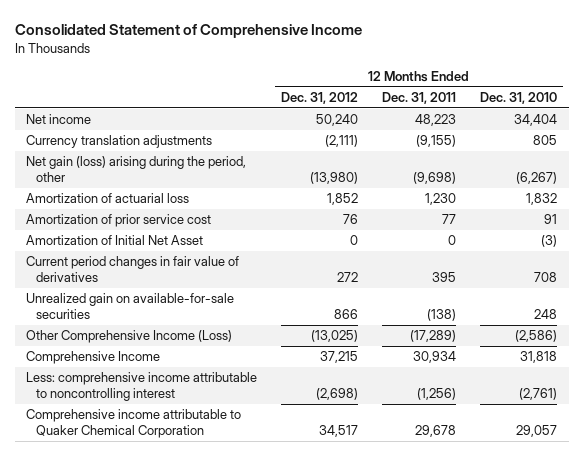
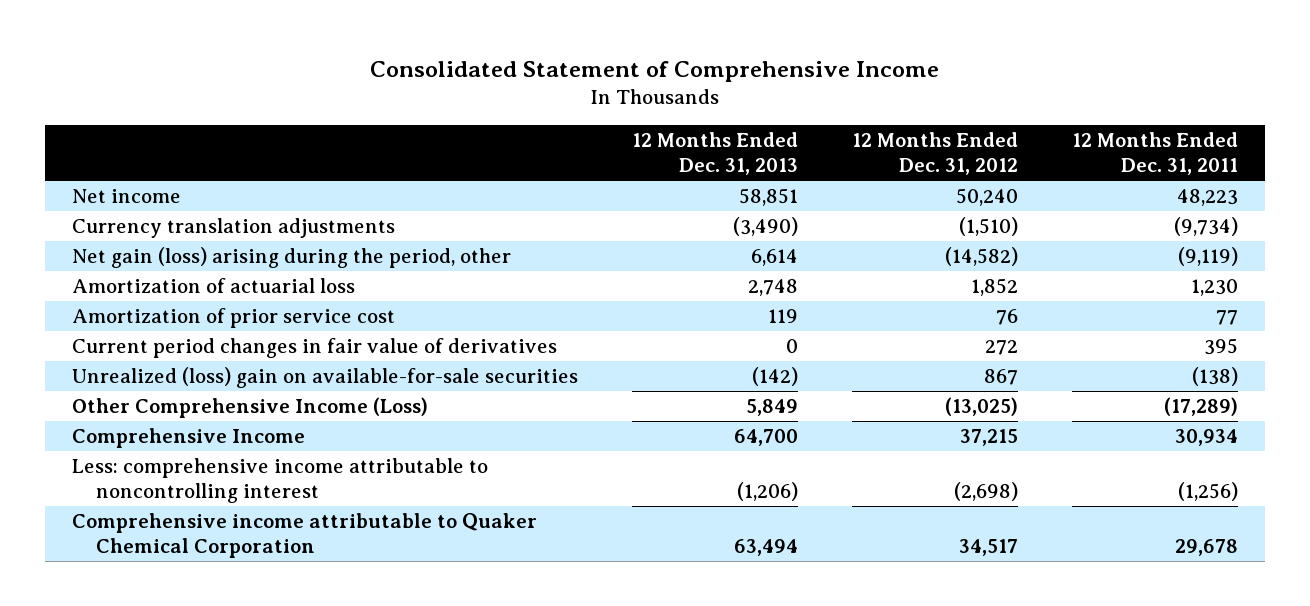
[479,92,557,105] Dec. 31, 2010 -> none
none -> [632,132,799,175] 12 Months Ended Dec. 31, 2013
[325,135,359,148] (2,111) -> [959,217,1019,237] (1,510)
[416,135,457,148] (9,155) -> [1174,217,1239,237] (9,734)
[310,172,359,185] (13,980) -> [945,247,1019,267] (14,582)
[413,172,457,185] (9,698) -> [1178,247,1239,267] (9,119)
[26,235,204,246] Amortization of Initial Net Asset -> none
[26,293,235,320] Unrealized gain on available-for-sale securities -> [72,367,579,389] Unrealized (loss) gain on available-for-sale securities
[334,309,359,320] 866 -> [984,369,1019,386] 867

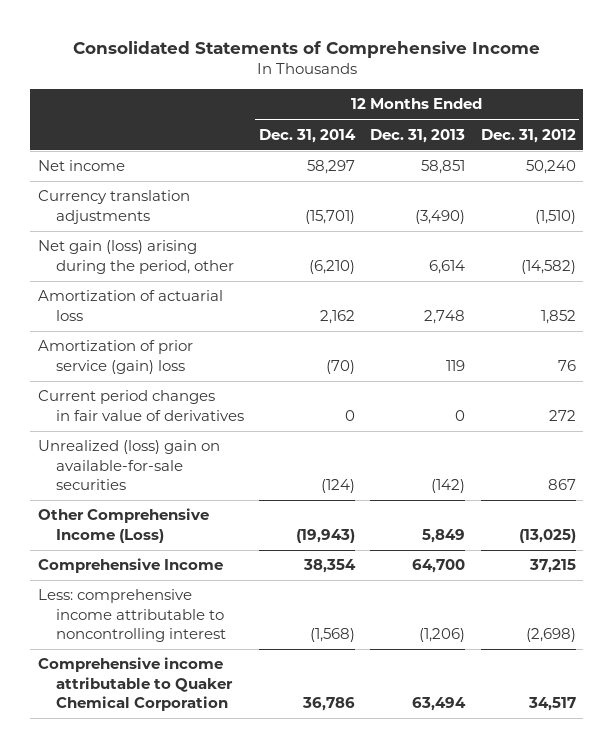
[370,60,940,82] Consolidated Statement of Comprehensive Income -> [72,40,540,58] Consolidated Statements of Comprehensive Income
[1072,132,1239,175] 12 Months Ended Dec. 31, 2011 -> none
none -> [259,128,357,143] Dec. 31, 2014
[72,308,396,329] Amortization of prior service cost -> [38,340,194,374] Amortization of prior service (gain) loss

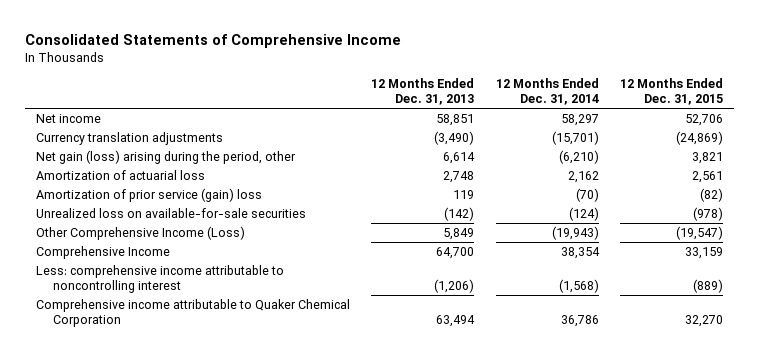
[480,128,576,143] Dec. 31, 2012 -> none
none -> [619,78,723,106] 12 Months Ended Dec. 31, 2015
[38,390,245,421] Current period changes in fair value of derivatives -> none
[38,440,221,490] Unrealized (loss) gain on available-for-sale securities -> [35,207,306,218] Unrealized loss on available-for-sale securities

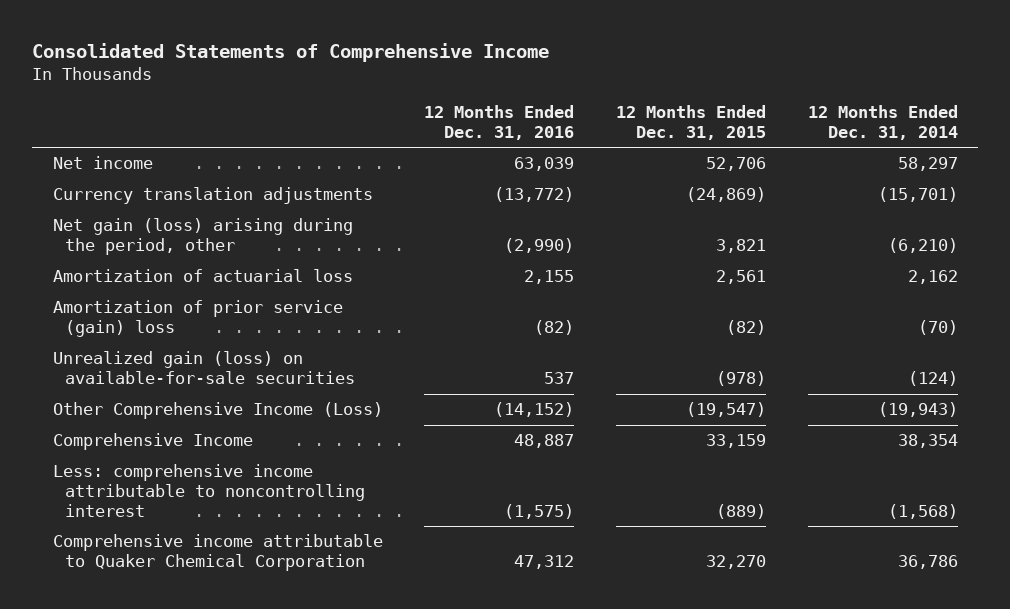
[371,78,475,106] 12 Months Ended Dec. 31, 2013 -> none
none -> [424,105,575,141] 12 Months Ended Dec. 31, 2016
[35,207,306,218] Unrealized loss on available-for-sale securities -> [52,351,356,385] Unrealized gain (loss) on available-for-sale securities

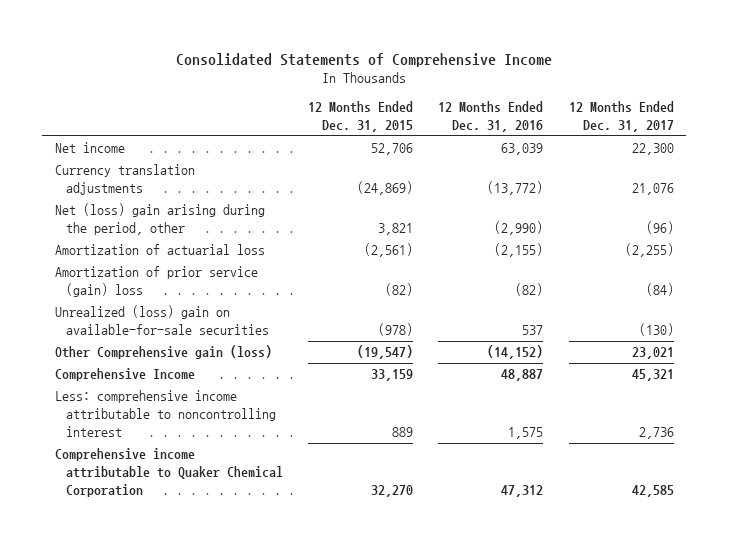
[807,105,958,141] 12 Months Ended Dec. 31, 2014 -> none
none -> [568,101,674,133] 12 Months Ended Dec. 31, 2017
[52,218,353,256] Net gain (loss) arising during the period, other -> [55,203,266,236] Net (loss) gain arising during the period, other
[524,270,575,285] 2,155 -> [494,243,544,258] (2,155)
[715,270,766,285] 2,561 -> [363,243,413,258] (2,561)
[52,351,356,385] Unrealized gain (loss) on available-for-sale securities -> [55,305,269,336] Unrealized (loss) gain on available-for-sale securities
[52,402,383,420] Other Comprehensive Income (Loss) -> [55,345,273,360] Other Comprehensive gain (loss)
[504,504,575,520] (1,575) -> [508,426,544,439] 1,575
[715,504,766,520] (889) -> [391,426,413,437] 889

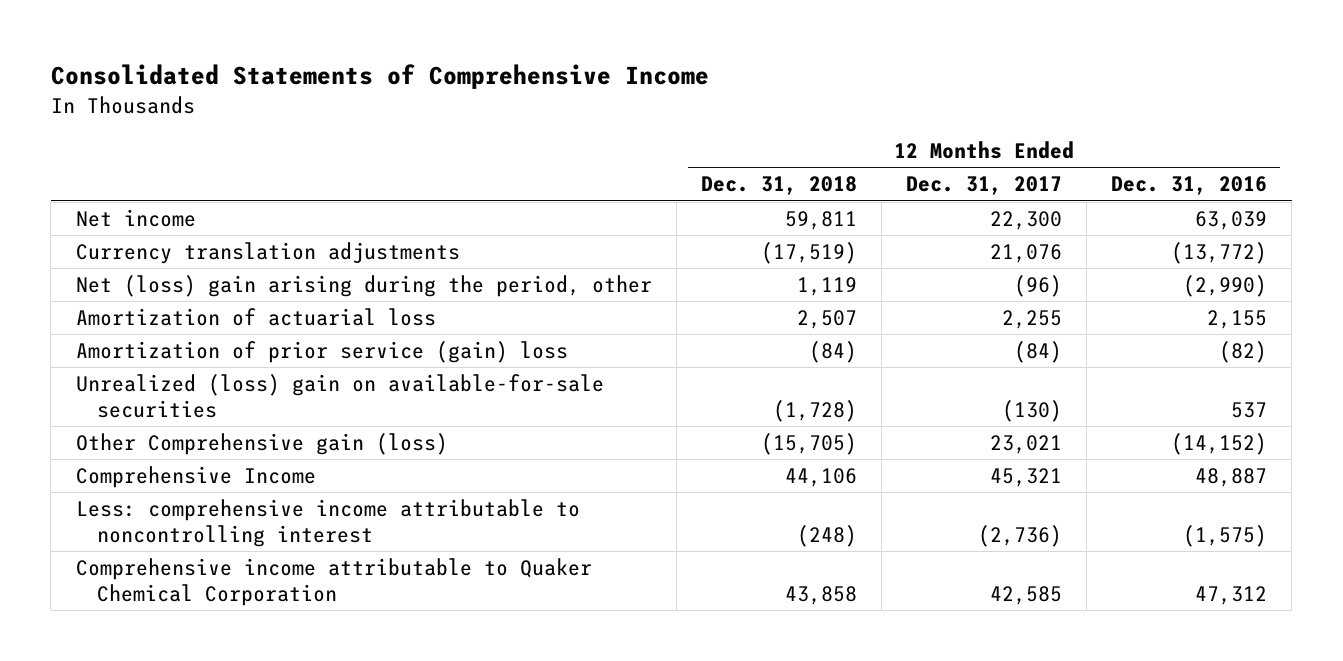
[307,101,413,133] 12 Months Ended Dec. 31, 2015 -> none
none -> [700,176,857,196] Dec. 31, 2018
[494,243,544,258] (2,155) -> [1207,310,1268,330] 2,155
[624,243,674,258] (2,255) -> [1002,310,1063,330] 2,255
[508,426,544,439] 1,575 -> [1183,524,1268,547] (1,575)
[638,426,674,439] 2,736 -> [978,524,1063,547] (2,736)

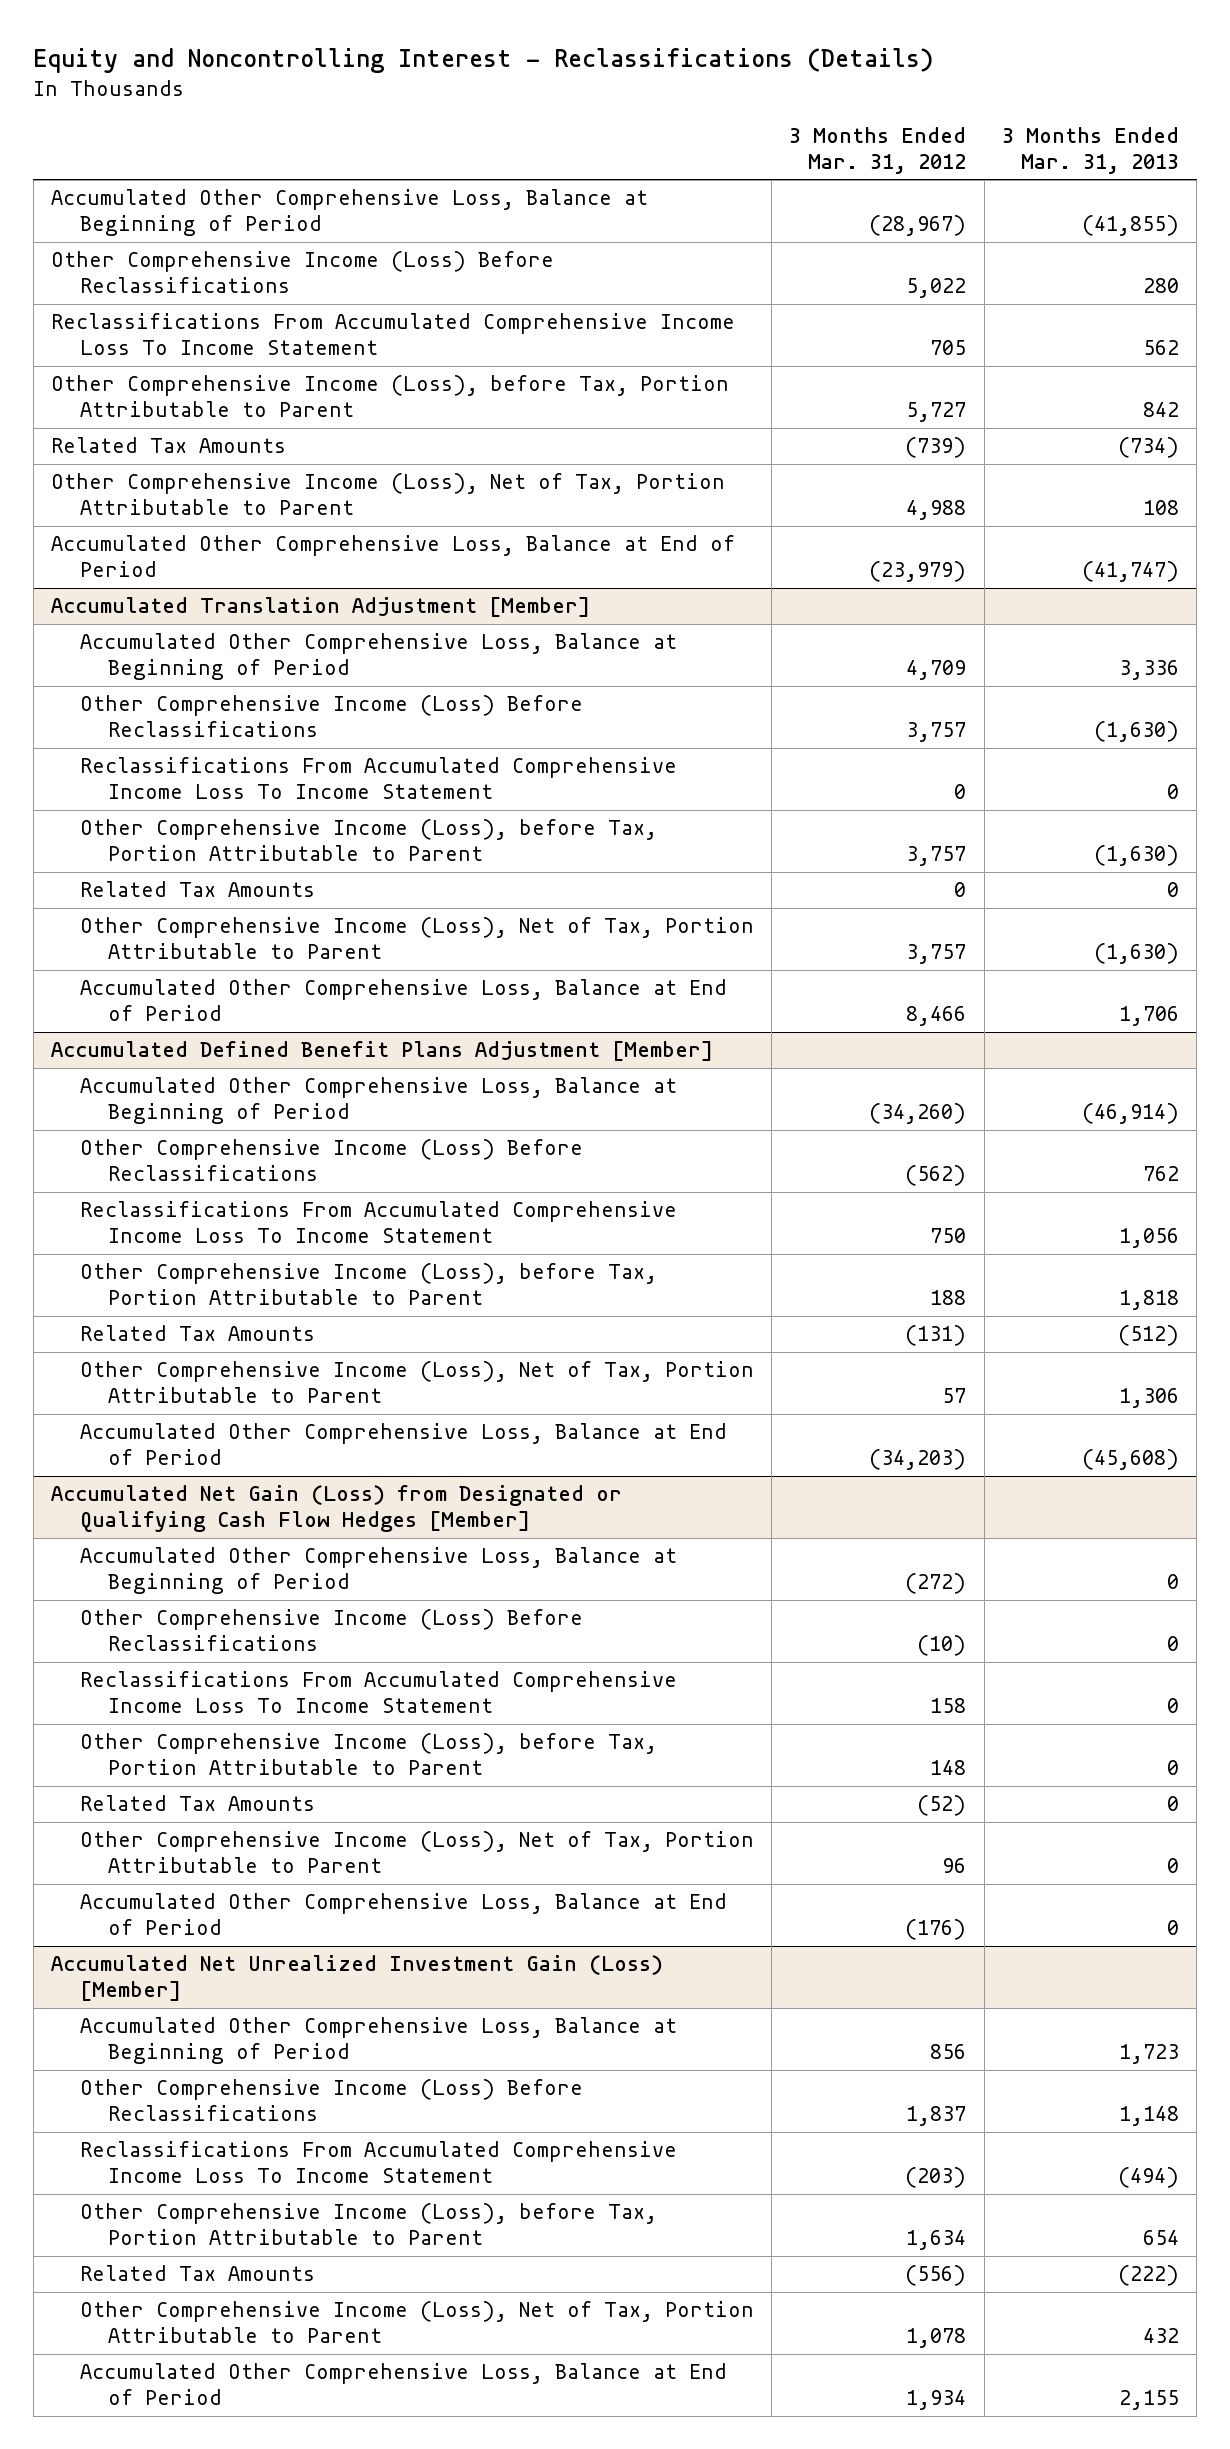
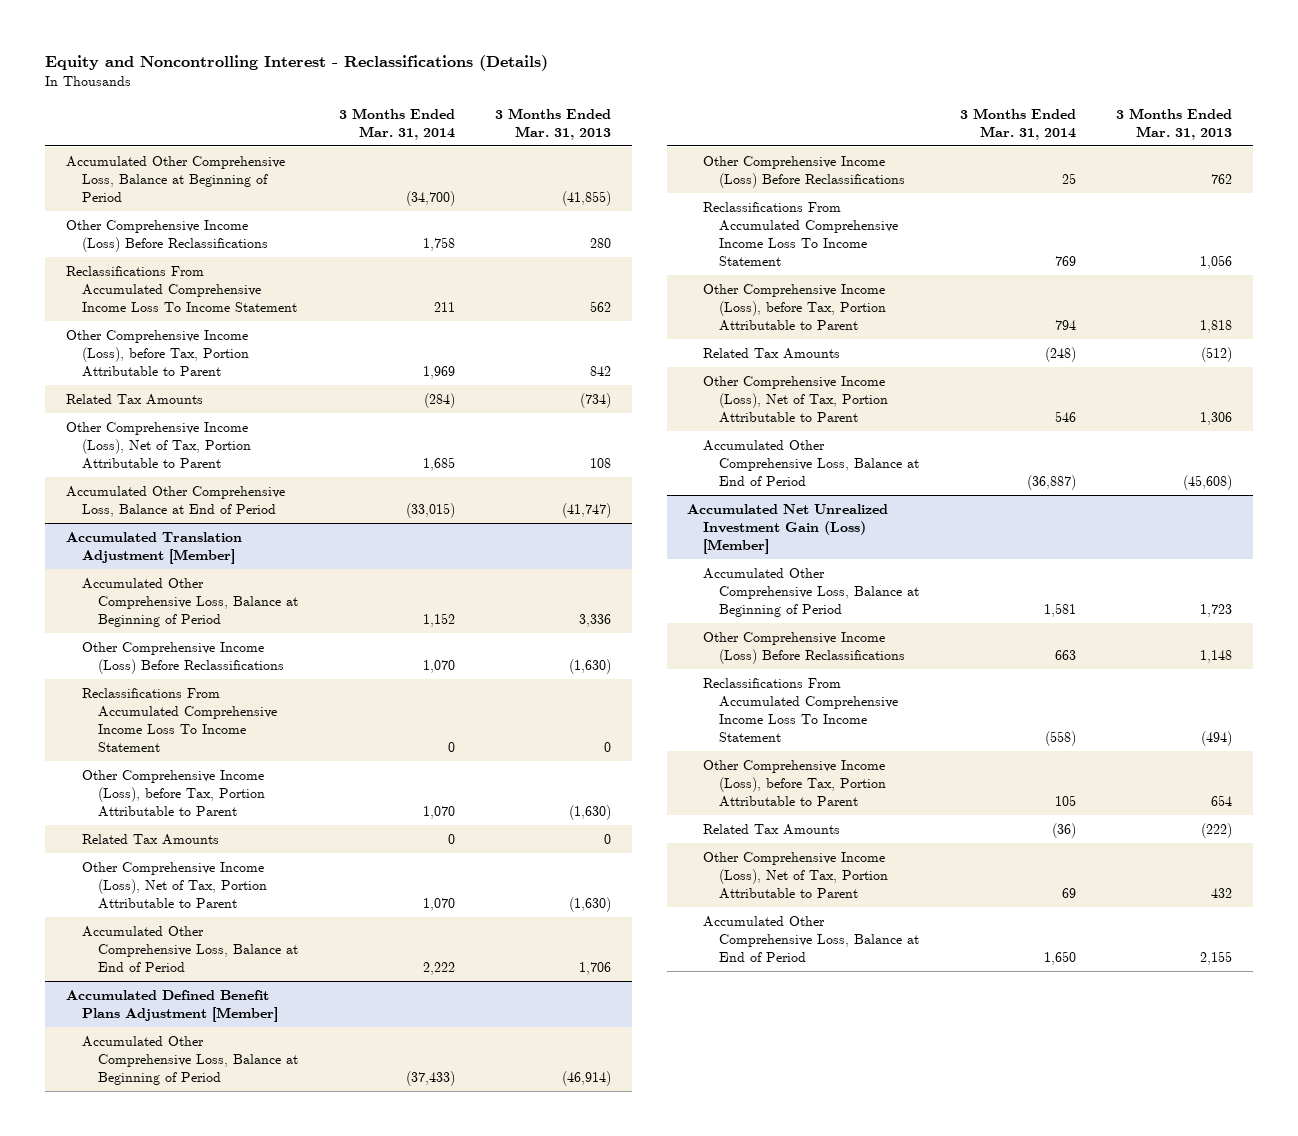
[789,126,967,175] 3 Months Ended Mar. 31, 2012 -> none
none -> [338,107,455,140] 3 Months Ended Mar. 31, 2014
[50,1485,622,1533] Accumulated Net Gain (Loss) from Designated or Qualifying Cash Flow Hedges [Member] -> none
[79,1547,677,1595] Accumulated Other Comprehensive Loss, Balance at Beginning of Period -> none
[79,1609,583,1652] Other Comprehensive Income (Loss) Before Reclassifications -> none
[79,1671,677,1714] Reclassifications From Accumulated Comprehensive Income Loss To Income Statement -> none
[79,1733,657,1776] Other Comprehensive Income (Loss), before Tax, Portion Attributable to Parent -> none
[79,1795,315,1812] Related Tax Amounts -> none
[79,1831,754,1874] Other Comprehensive Income (Loss), Net of Tax, Portion Attributable to Parent -> none
[79,1893,727,1936] Accumulated Other Comprehensive Loss, Balance at End of Period -> none

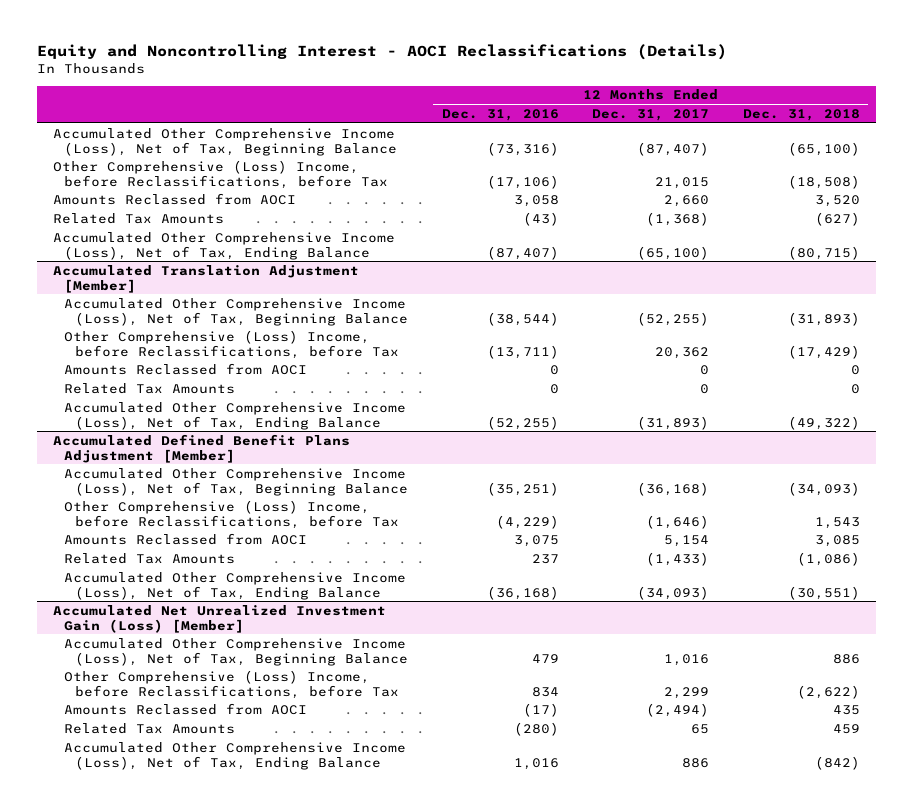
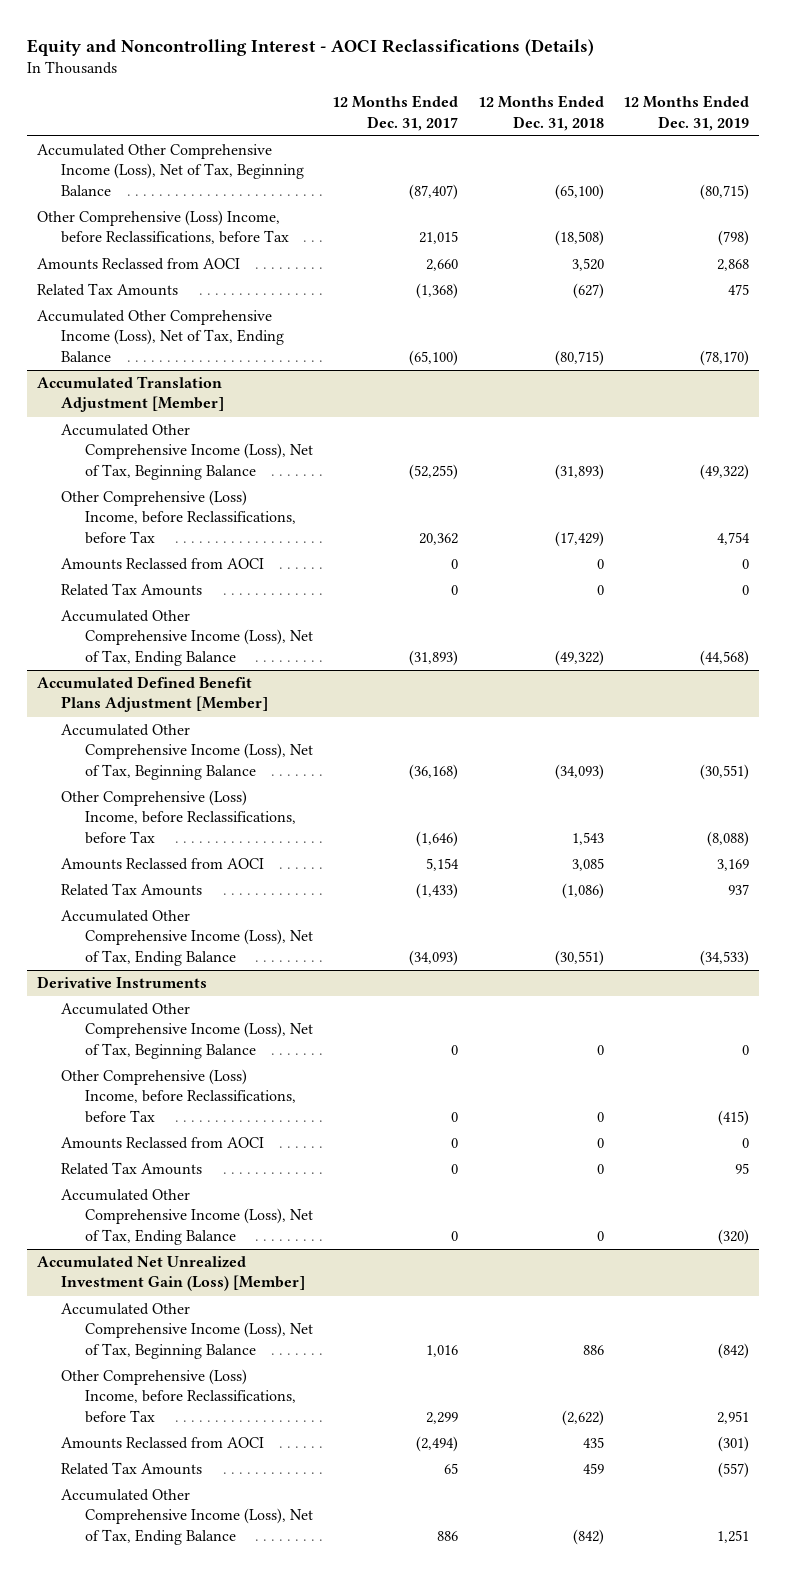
[441,108,559,121] Dec. 31, 2016 -> none
none -> [623,95,750,131] 12 Months Ended Dec. 31, 2019
none -> [37,976,208,989] Derivative Instruments
none -> [61,1003,314,1059] Accumulated Other Comprehensive Income (Loss), Net of Tax, Beginning Balance
none -> [61,1069,297,1123] Other Comprehensive (Loss) Income, before Reclassifications, before Tax
none -> [61,1137,265,1150] Amounts Reclassed from AOCI
none -> [61,1162,203,1176] Related Tax Amounts
none -> [61,1189,314,1245] Accumulated Other Comprehensive Income (Loss), Net of Tax, Ending Balance

